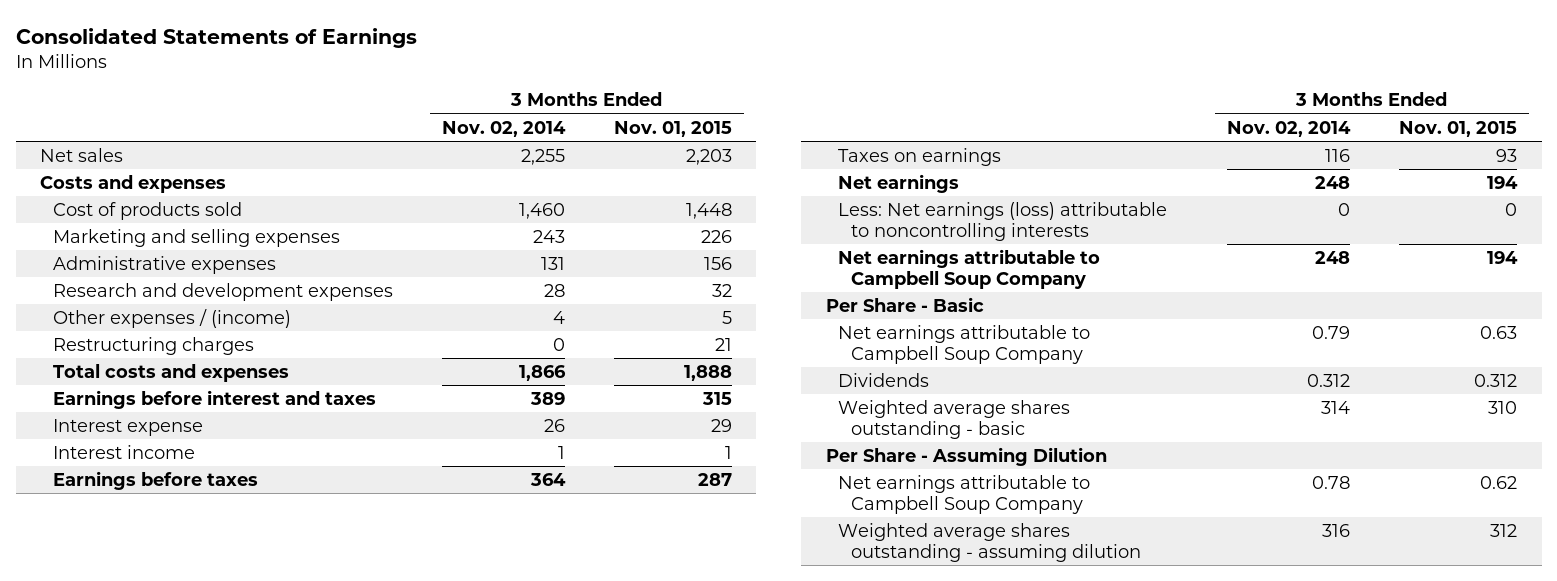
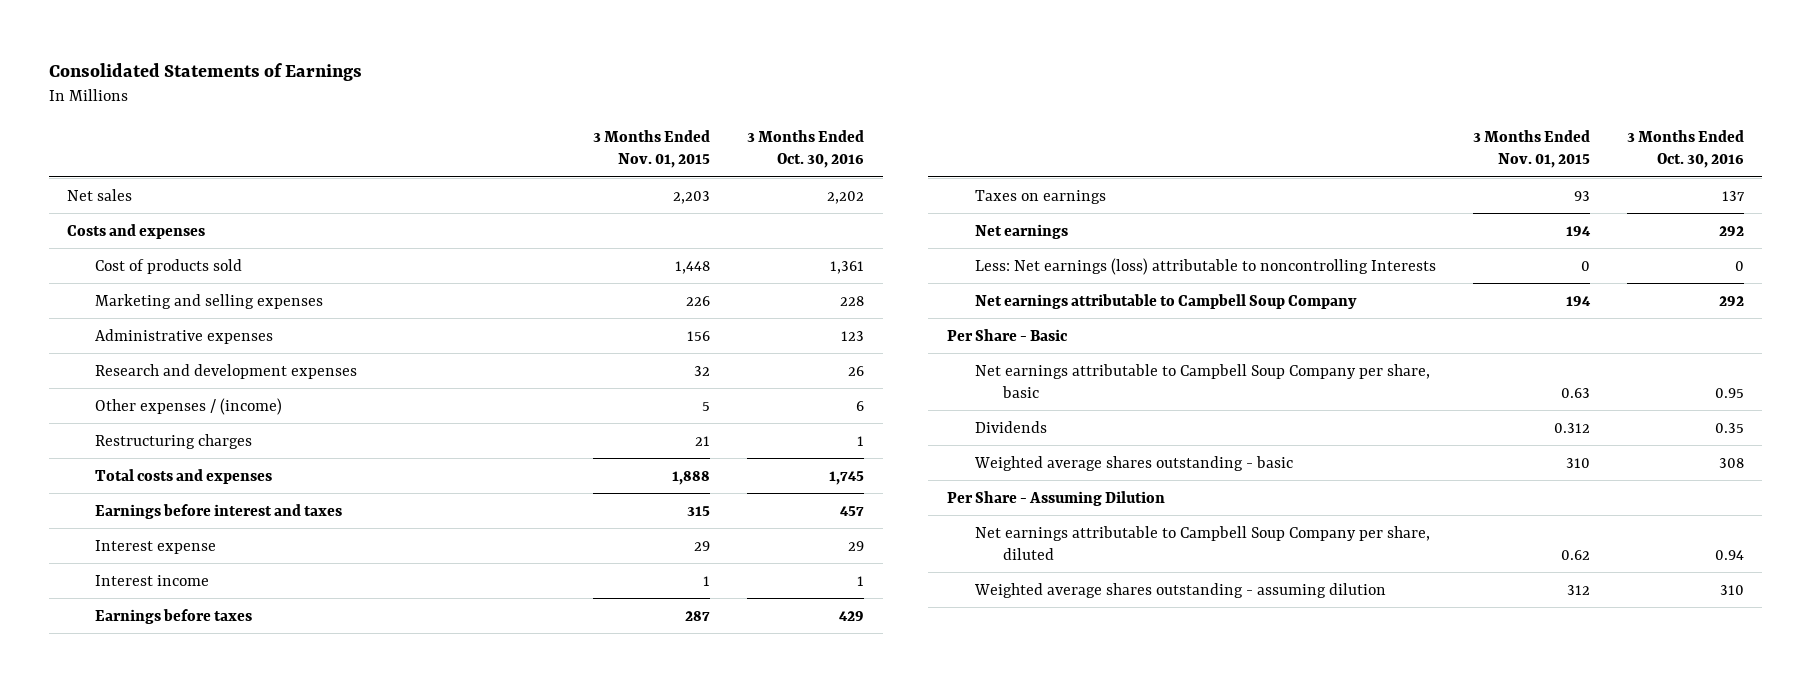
[441,120,566,137] Nov. 02, 2014 -> none
none -> [747,130,865,169] 3 Months Ended Oct. 30, 2016
[838,202,1168,241] Less: Net earnings (loss) attributable to noncontrolling interests -> [974,257,1436,275] Less: Net earnings (loss) attributable to noncontrolling Interests
[838,325,1091,364] Net earnings attributable to Campbell Soup Company -> [974,363,1430,398] Net earnings attributable to Campbell Soup Company per share, basic
[838,475,1091,514] Net earnings attributable to Campbell Soup Company -> [974,525,1430,560] Net earnings attributable to Campbell Soup Company per share, diluted

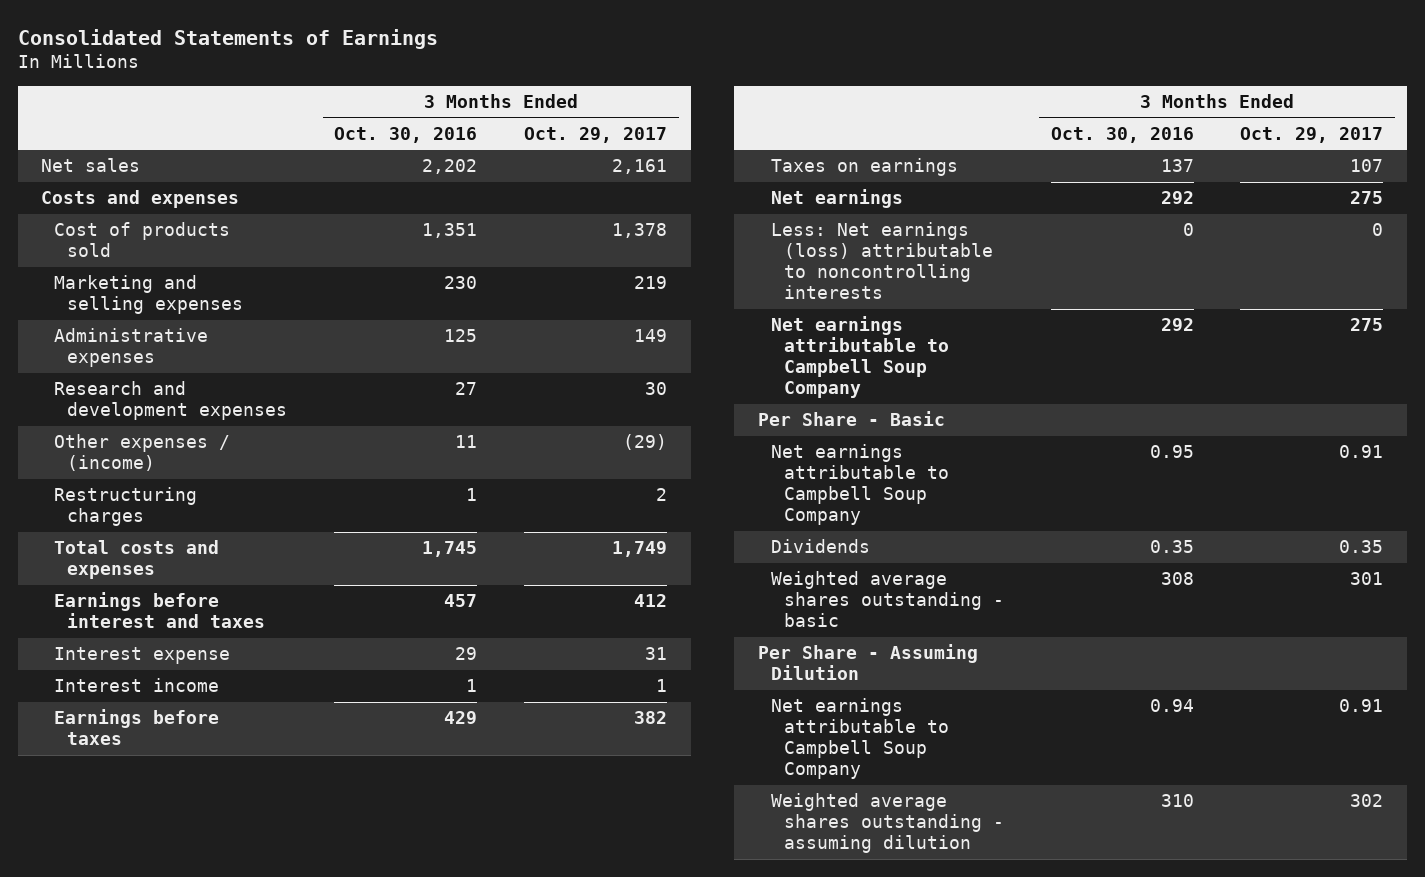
[593,130,711,169] 3 Months Ended Nov. 01, 2015 -> none
none -> [524,126,668,143] Oct. 29, 2017
[830,260,865,274] 1,361 -> [422,223,478,239] 1,351
[840,295,865,306] 228 -> [444,276,478,290] 230
[841,330,865,341] 123 -> [444,329,478,343] 125
[848,365,865,376] 26 -> [455,382,478,396] 27
[856,400,865,411] 6 -> [455,435,478,449] 11
[974,257,1436,275] Less: Net earnings (loss) attributable to noncontrolling Interests -> [770,222,993,300] Less: Net earnings (loss) attributable to noncontrolling interests
[974,363,1430,398] Net earnings attributable to Campbell Soup Company per share, basic -> [770,444,949,526] Net earnings attributable to Campbell Soup Company
[974,525,1430,560] Net earnings attributable to Campbell Soup Company per share, diluted -> [770,698,949,780] Net earnings attributable to Campbell Soup Company

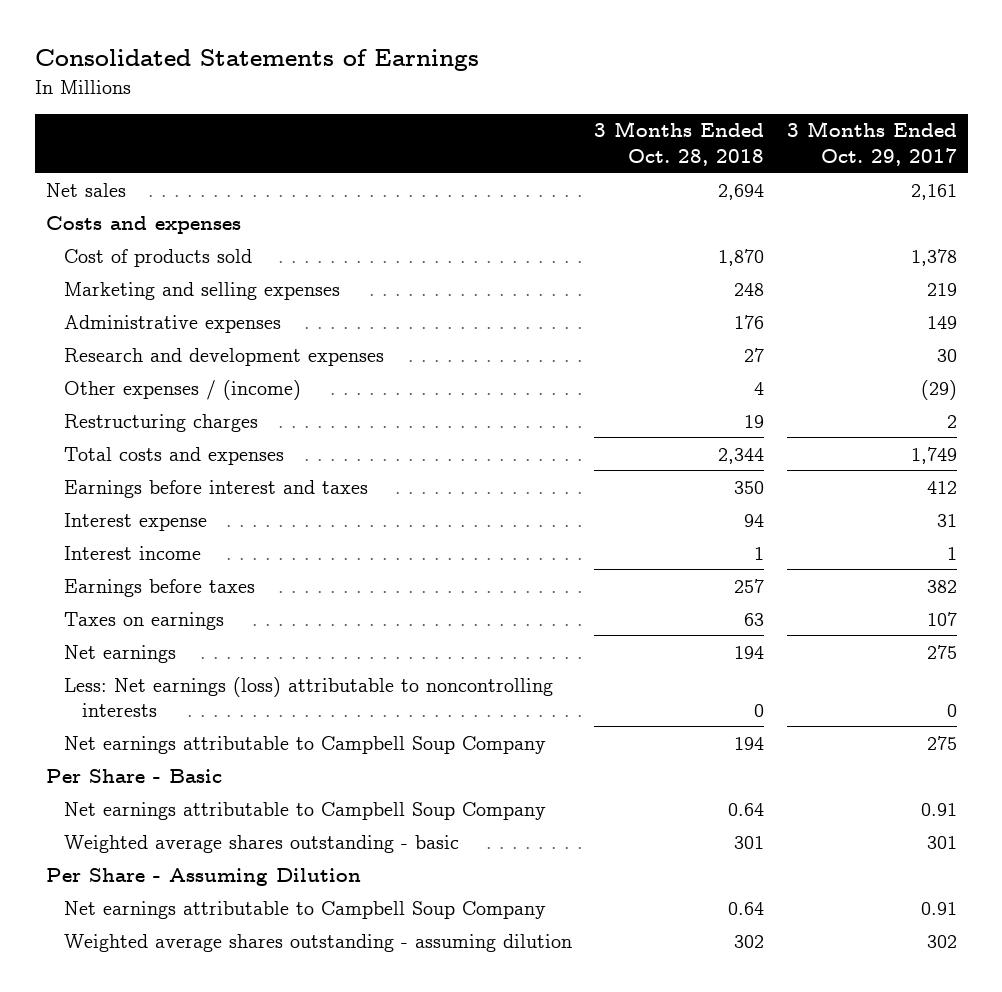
[334,126,478,143] Oct. 30, 2016 -> none
none -> [594,121,765,166] 3 Months Ended Oct. 28, 2018
[770,539,870,554] Dividends -> none

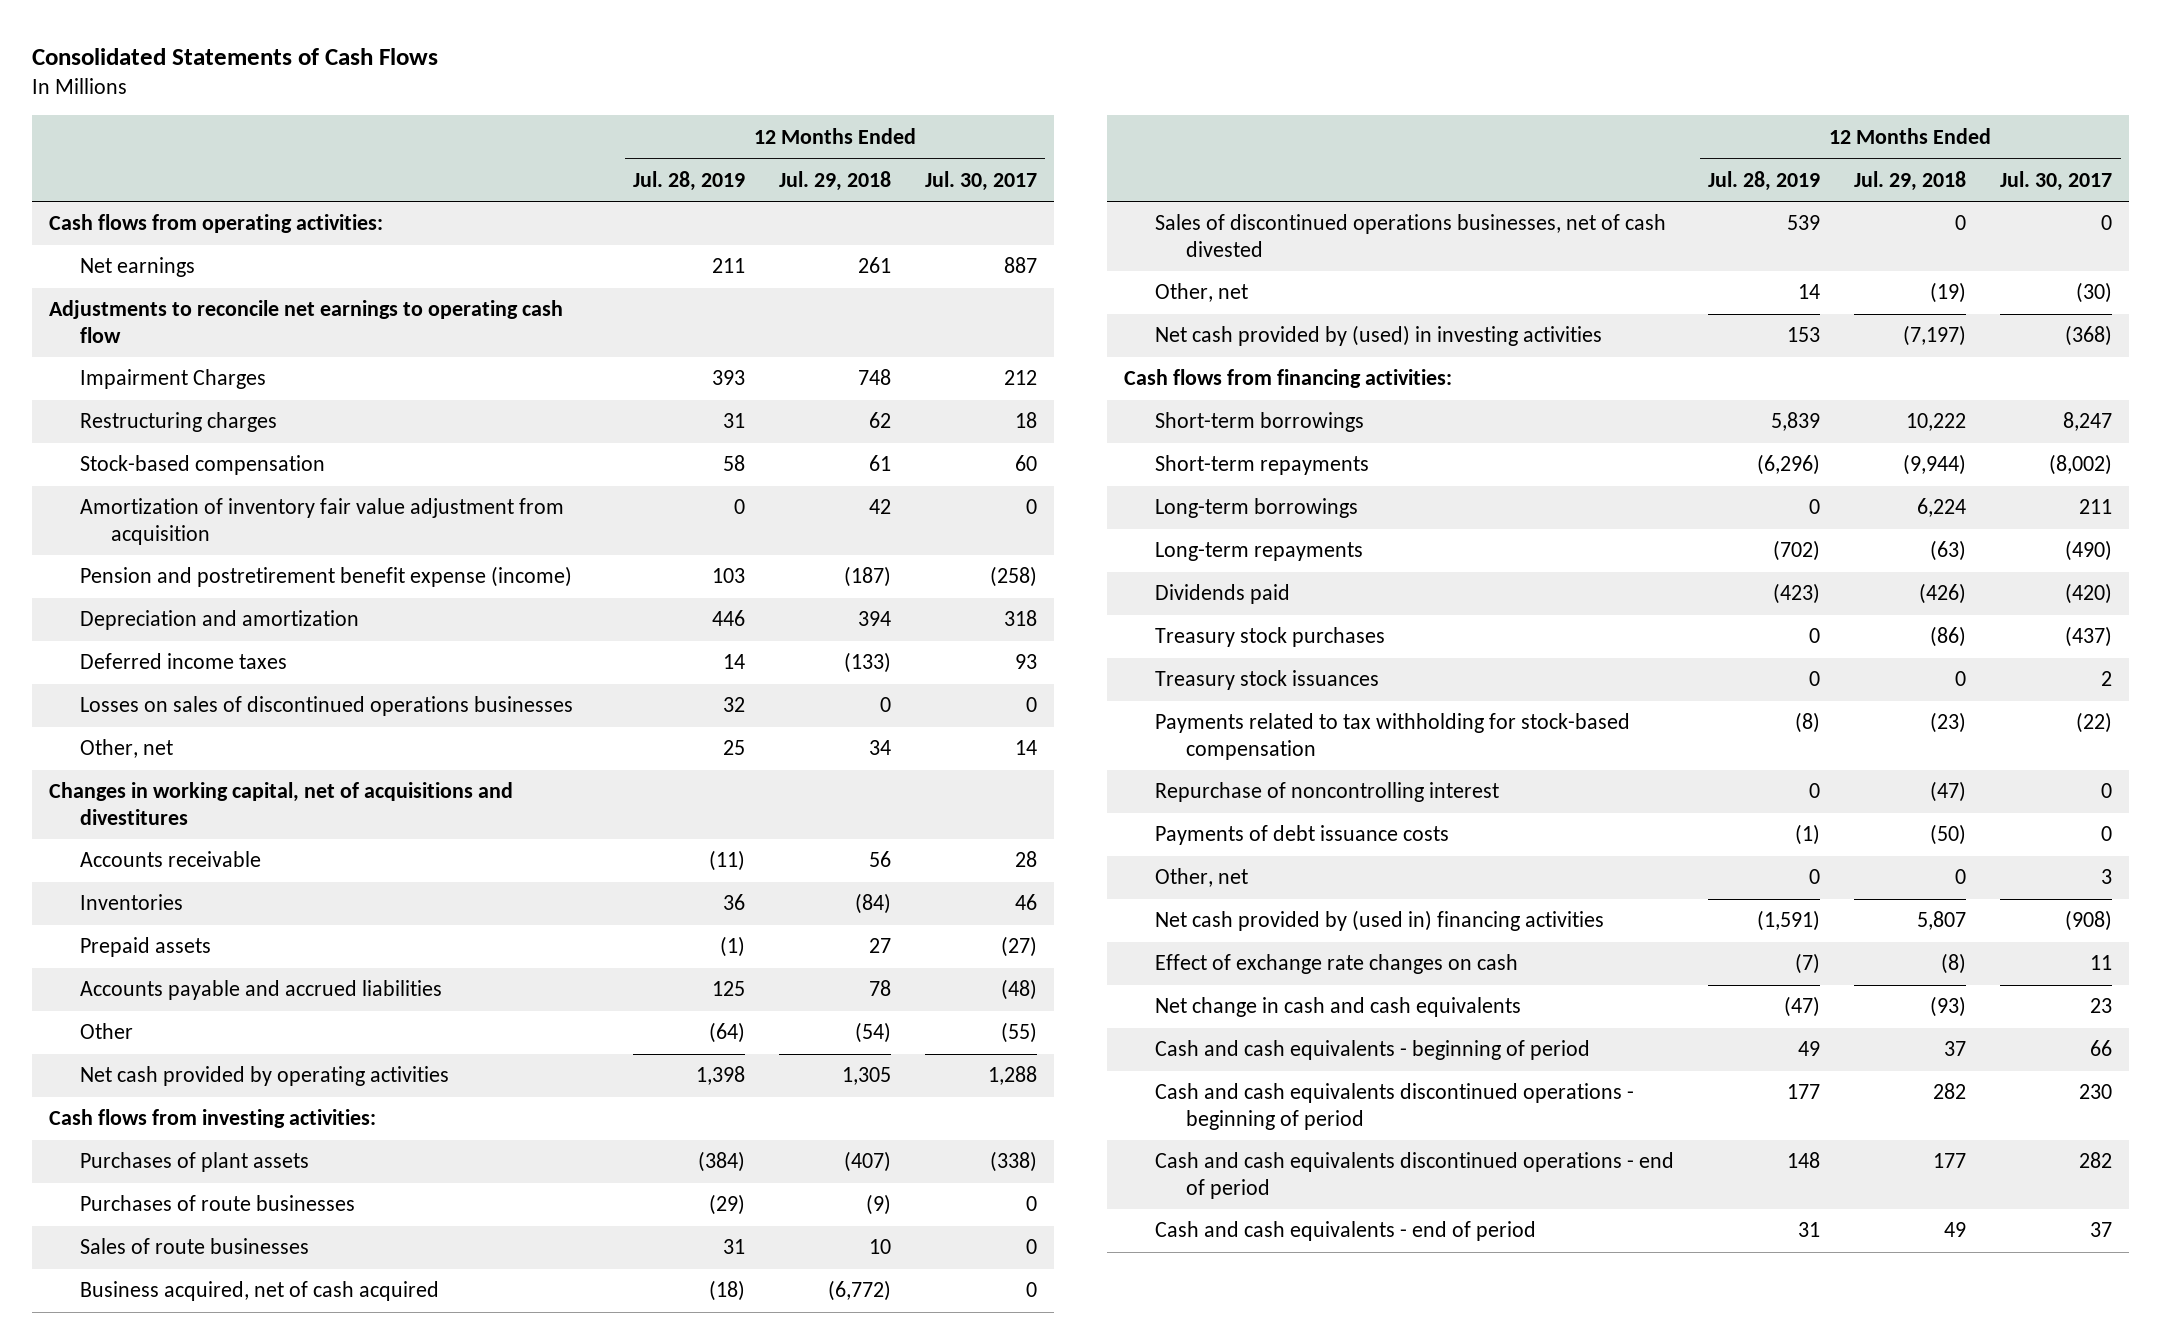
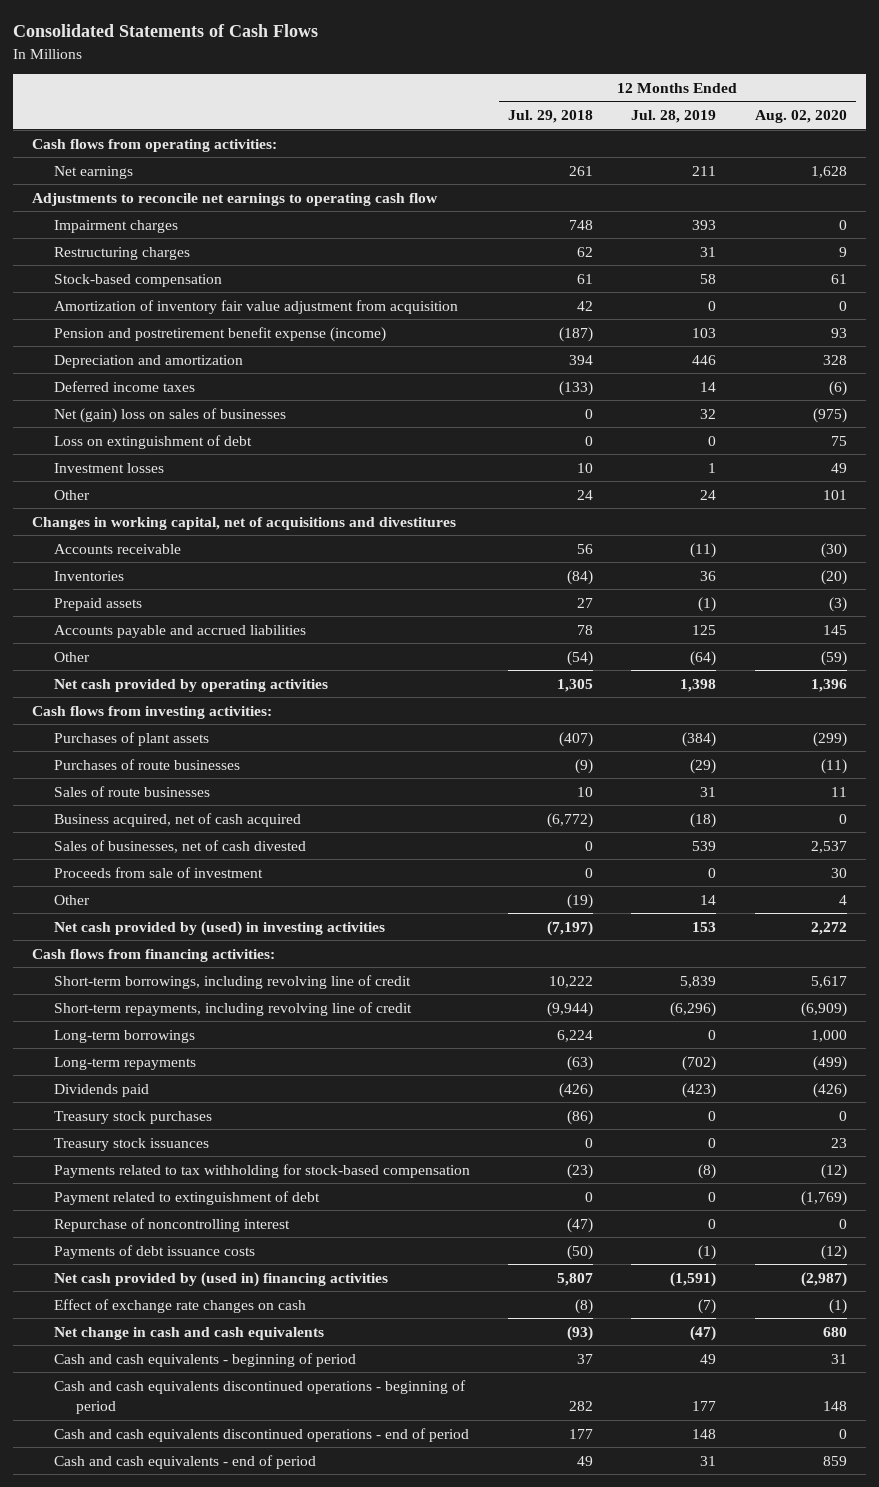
[925,170,1038,191] Jul. 30, 2017 -> none
none -> [754,110,847,124] Aug. 02, 2020
[80,369,267,390] Impairment Charges -> [54,219,179,233] Impairment charges
[80,696,574,717] Losses on sales of discontinued operations businesses -> [54,407,287,423] Net (gain) loss on sales of businesses
none -> [54,434,253,449] Loss on extinguishment of debt
none -> [54,462,165,473] Investment losses
[80,739,174,759] Other, net -> [54,489,91,500] Other
[723,740,746,756] 25 -> [700,489,717,500] 24
[869,740,892,756] 34 -> [577,489,594,500] 24
[1155,214,1667,257] Sales of discontinued operations businesses, net of cash divested -> [54,839,307,853] Sales of businesses, net of cash divested
none -> [54,866,264,878] Proceeds from sale of investment
[1155,283,1249,303] Other, net -> [54,894,91,905] Other
[1155,412,1365,433] Short-term borrowings -> [54,974,412,989] Short-term borrowings, including revolving line of credit
[1155,455,1370,476] Short-term repayments -> [54,1001,413,1016] Short-term repayments, including revolving line of credit
none -> [54,1190,321,1205] Payment related to extinguishment of debt
[1155,868,1249,888] Other, net -> none

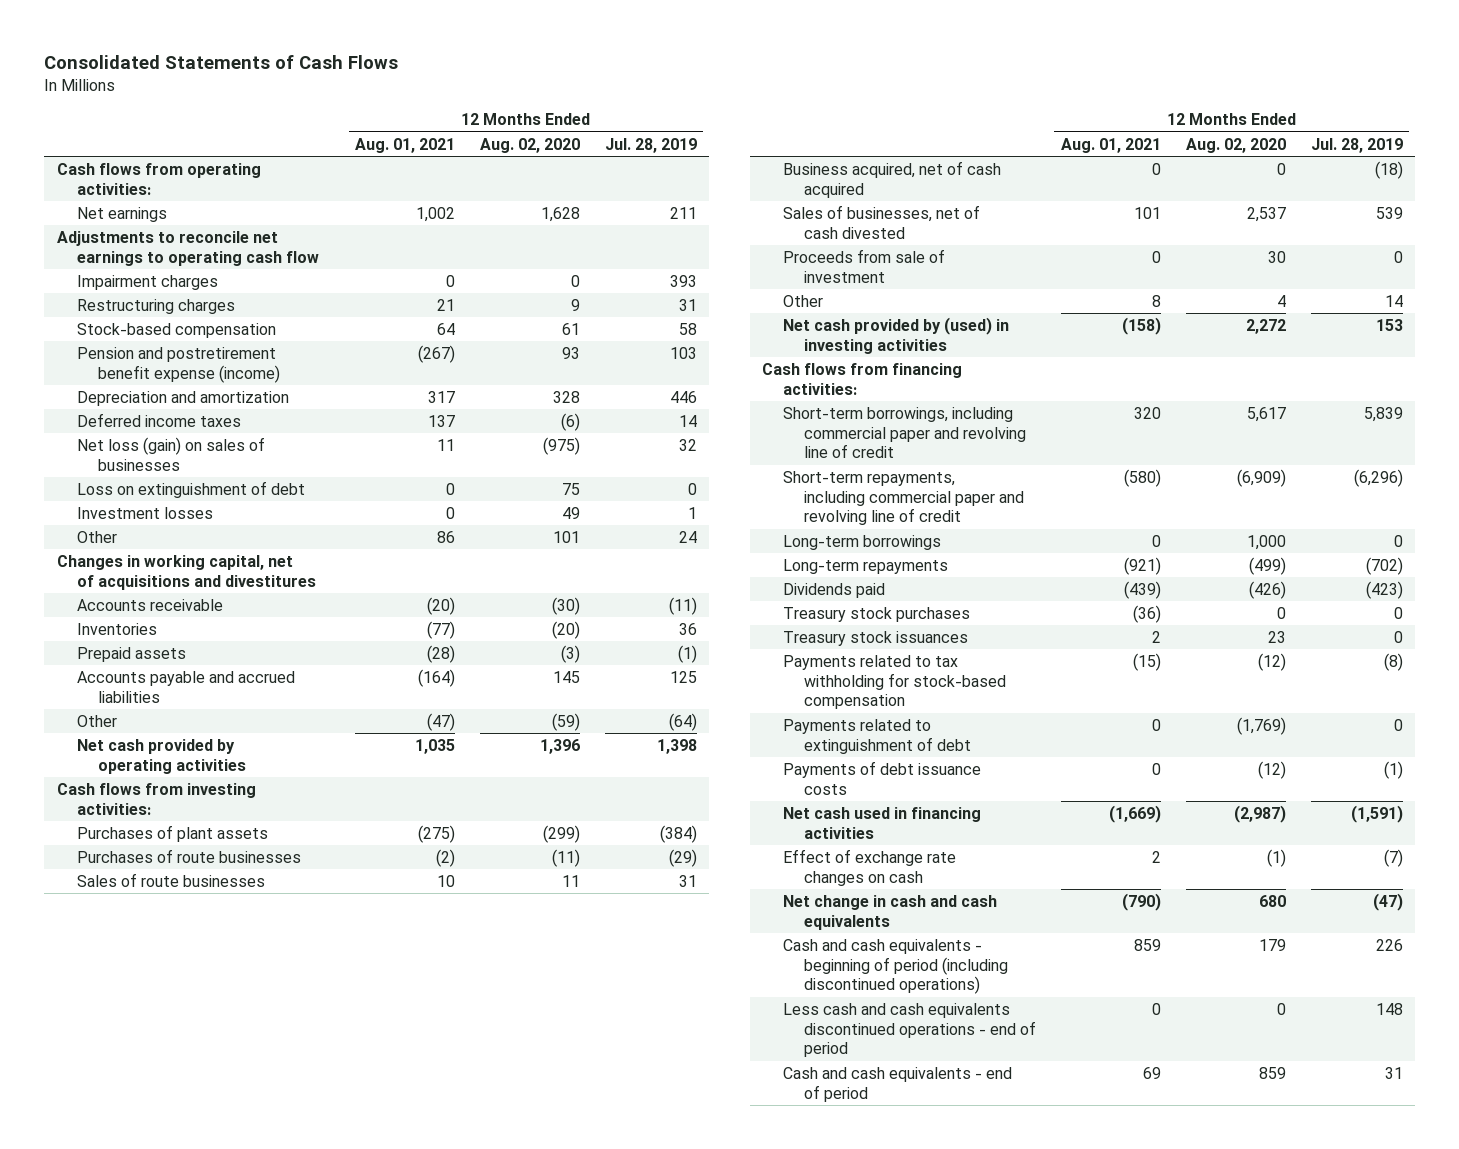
[508,110,594,124] Jul. 29, 2018 -> none
none -> [354,137,455,153] Aug. 01, 2021
[54,299,459,314] Amortization of inventory fair value adjustment from acquisition -> none
[54,407,287,423] Net (gain) loss on sales of businesses -> [77,436,266,471] Net loss (gain) on sales of businesses
[54,974,412,989] Short-term borrowings, including revolving line of credit -> [782,406,1026,459] Short-term borrowings, including commercial paper and revolving line of credit
[54,1001,413,1016] Short-term repayments, including revolving line of credit -> [782,470,1024,526] Short-term repayments, including commercial paper and revolving line of credit
[54,1217,291,1232] Repurchase of noncontrolling interest -> none
[54,1190,321,1205] Payment related to extinguishment of debt -> [782,718,971,754] Payments related to extinguishment of debt
[54,1271,389,1287] Net cash provided by (used in) financing activities -> [782,806,981,839] Net cash used in financing activities
[54,1352,357,1367] Cash and cash equivalents - beginning of period -> none
[54,1379,467,1415] Cash and cash equivalents discontinued operations - beginning of period -> [782,938,1008,995] Cash and cash equivalents - beginning of period (including discontinued operations)
[692,1401,717,1412] 177 -> [1375,938,1403,951] 226
[822,1401,847,1412] 148 -> [1258,938,1286,951] 179
[54,1427,470,1442] Cash and cash equivalents discontinued operations - end of period -> [782,1002,1036,1058] Less cash and cash equivalents discontinued operations - end of period

